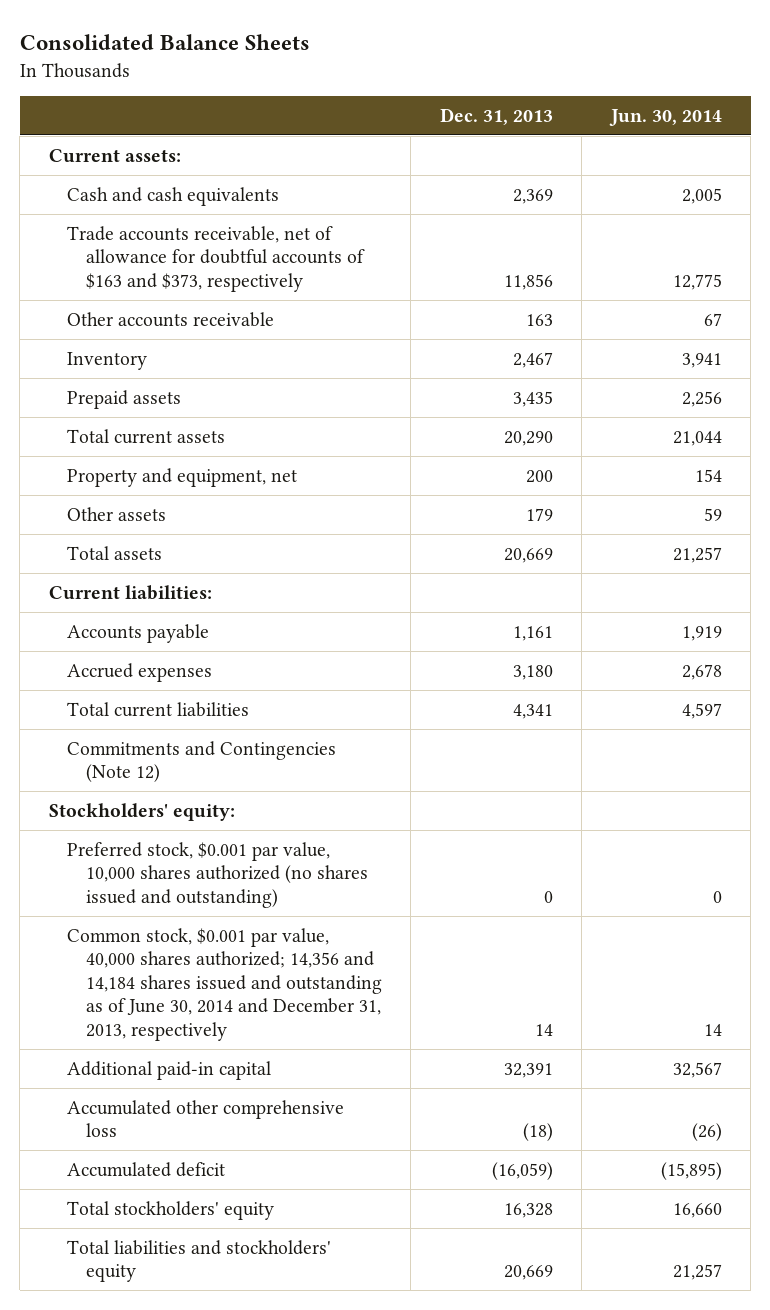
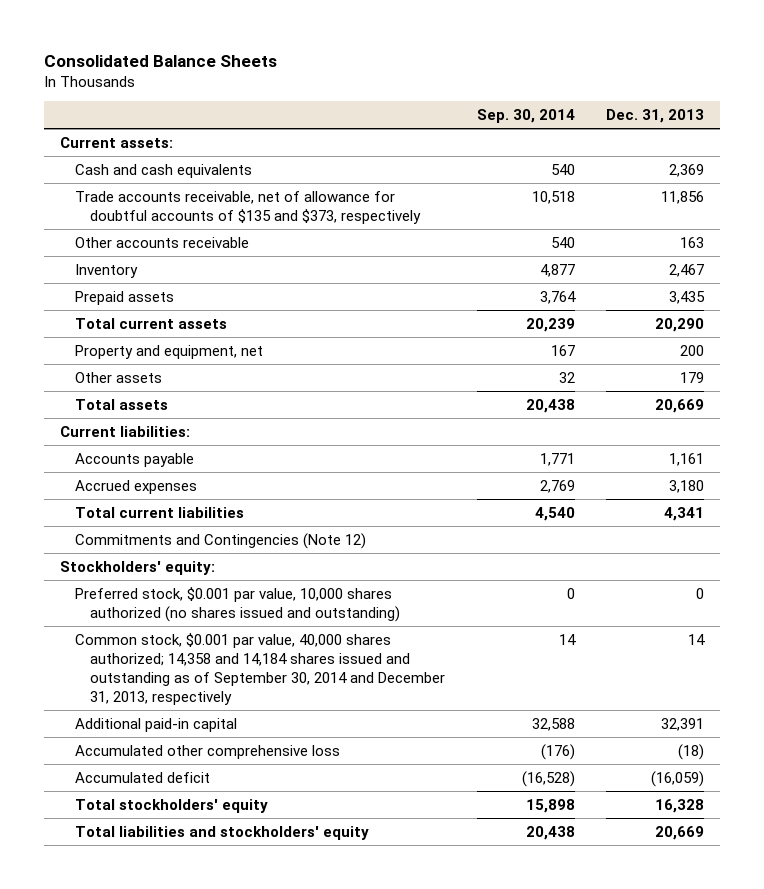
[608,108,722,126] Jun. 30, 2014 -> none
none -> [476,109,575,124] Sep. 30, 2014
[67,225,365,292] Trade accounts receivable, net of allowance for doubtful accounts of $163 and $373, respectively -> [74,190,421,224] Trade accounts receivable, net of allowance for doubtful accounts of $135 and $373, respectively
[67,927,382,1041] Common stock, $0.001 par value, 40,000 shares authorized; 14,356 and 14,184 shares issued and outstanding as of June 30, 2014 and December 31, 2013, respectively -> [74,632,445,705] Common stock, $0.001 par value, 40,000 shares authorized; 14,358 and 14,184 shares issued and outstanding as of September 30, 2014 and December 31, 2013, respectively

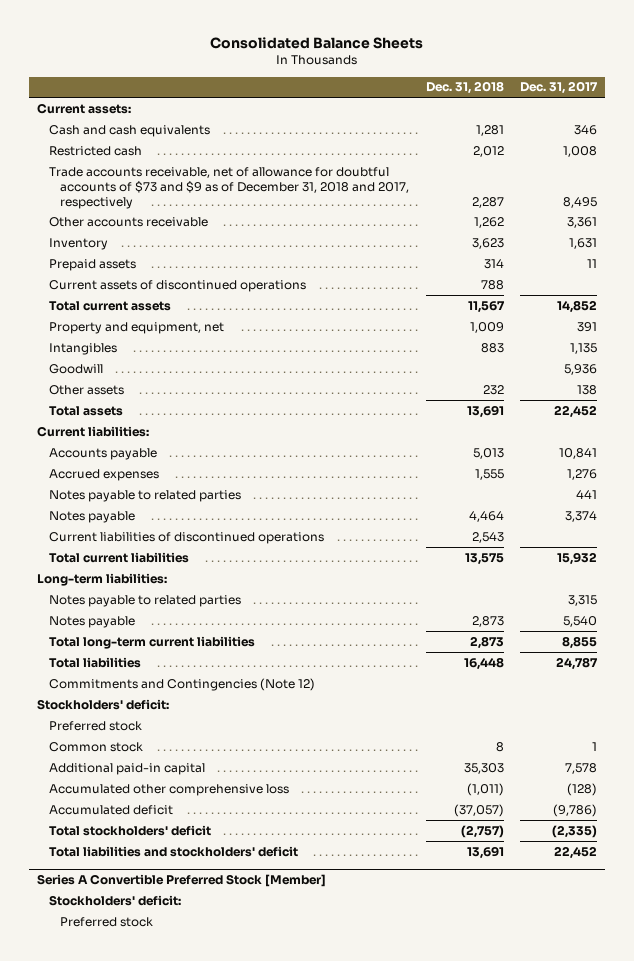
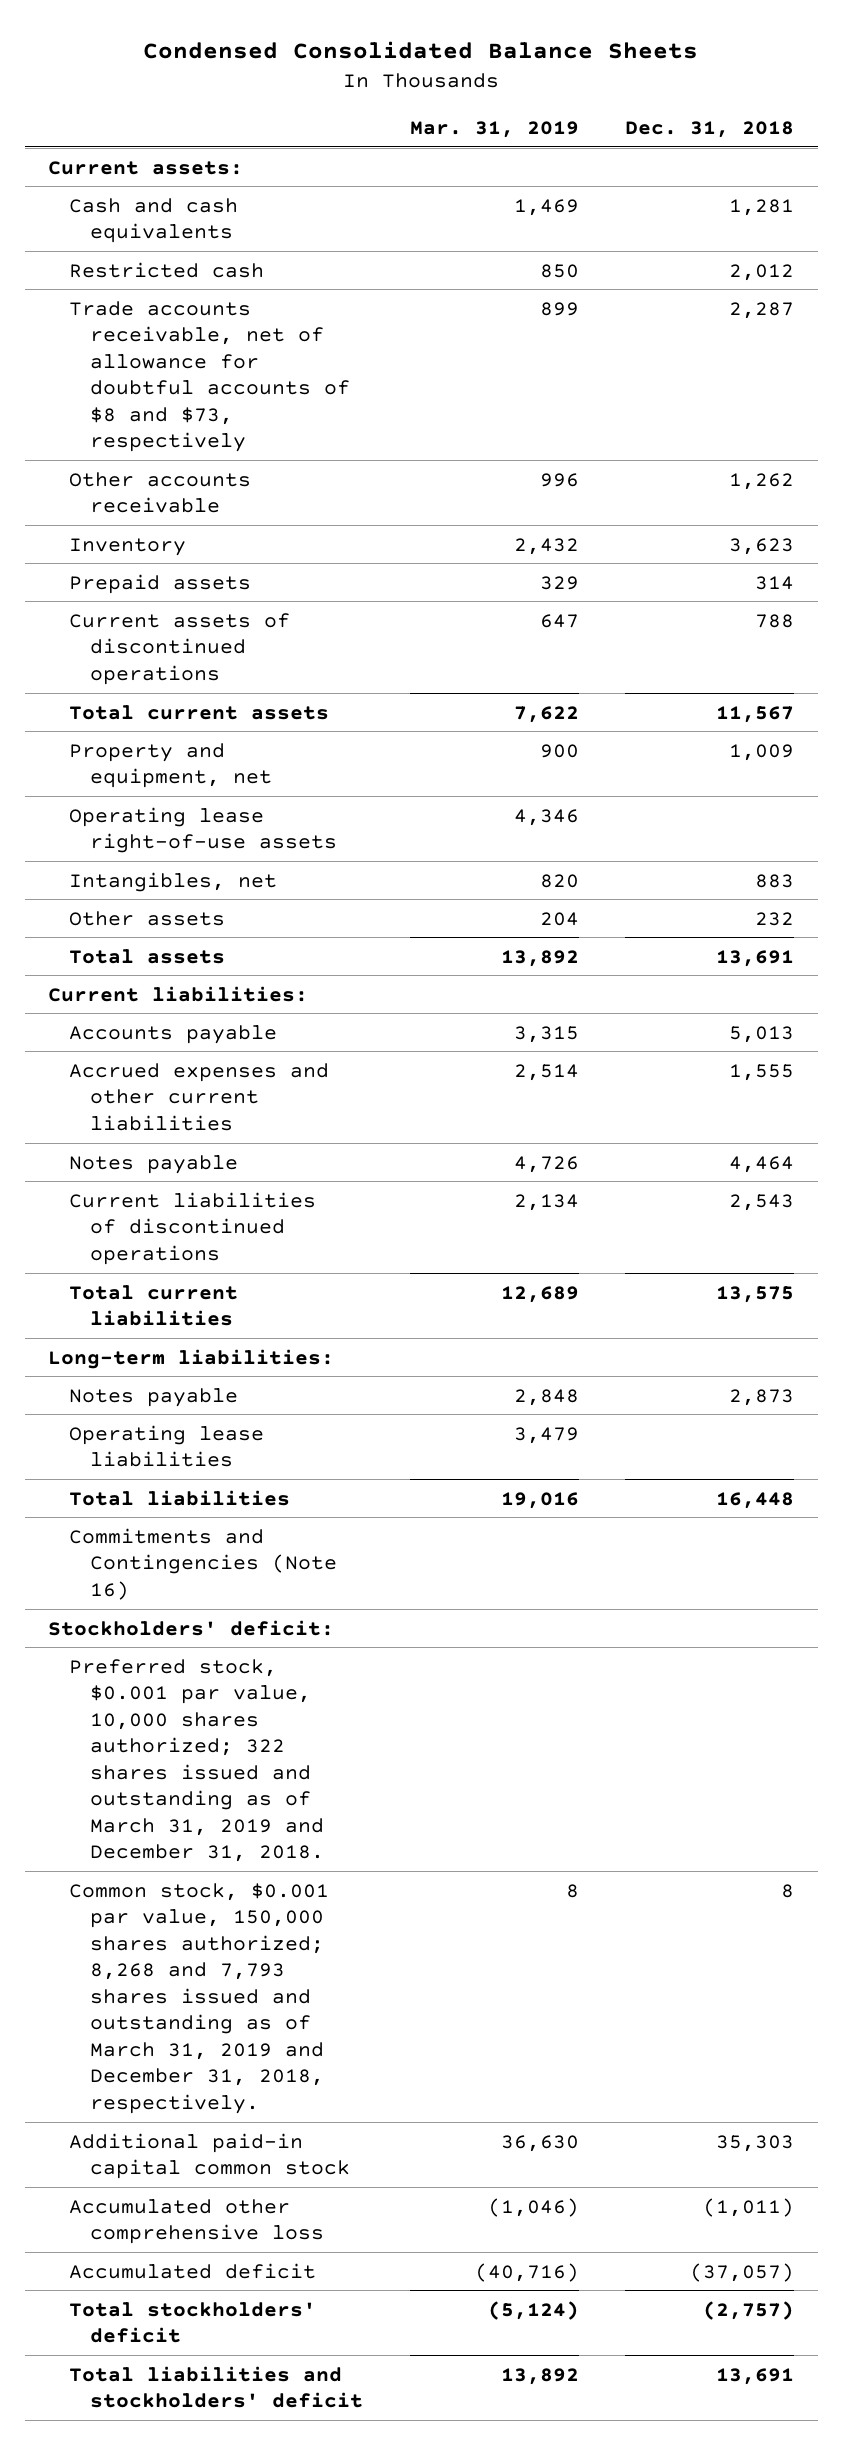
[209,36,423,49] Consolidated Balance Sheets -> [143,41,699,60] Condensed Consolidated Balance Sheets
[519,81,598,95] Dec. 31, 2017 -> none
none -> [409,121,579,139] Mar. 31, 2019
[48,166,410,209] Trade accounts receivable, net of allowance for doubtful accounts of $73 and $9 as of December 31, 2018 and 2017, respectively -> [69,300,350,453] Trade accounts receivable, net of allowance for doubtful accounts of $8 and $73, respectively
[48,363,103,374] Goodwill -> none
none -> [69,806,337,854] Operating lease right-of-use assets
[48,342,117,355] Intangibles -> [69,871,278,892] Intangibles, net
[48,489,241,502] Notes payable to related parties -> none
[48,468,159,481] Accrued expenses -> [69,1062,330,1131] Accrued expenses and other current liabilities
[48,594,241,607] Notes payable to related parties -> none
[48,635,255,649] Total long-term current liabilities -> none
none -> [69,1424,265,1468] Operating lease liabilities
[48,677,315,691] Commitments and Contingencies (Note 12) -> [69,1527,337,1600] Commitments and Contingencies (Note 16)
[48,720,142,731] Preferred stock -> [69,1658,324,1863] Preferred stock, $0.001 par value, 10,000 shares authorized; 322 shares issued and outstanding as of March 31, 2019 and December 31, 2018.
[48,741,143,752] Common stock -> [69,1882,330,2114] Common stock, $0.001 par value, 150,000 shares authorized; 8,268 and 7,793 shares issued and outstanding as of March 31, 2019 and December 31, 2018, respectively.
[48,762,205,775] Additional paid-in capital -> [69,2132,350,2180] Additional paid-in capital common stock
[37,874,327,888] Series A Convertible Preferred Stock [Member] -> none
[48,894,181,906] Stockholders' deficit: -> none
[60,916,154,927] Preferred stock -> none

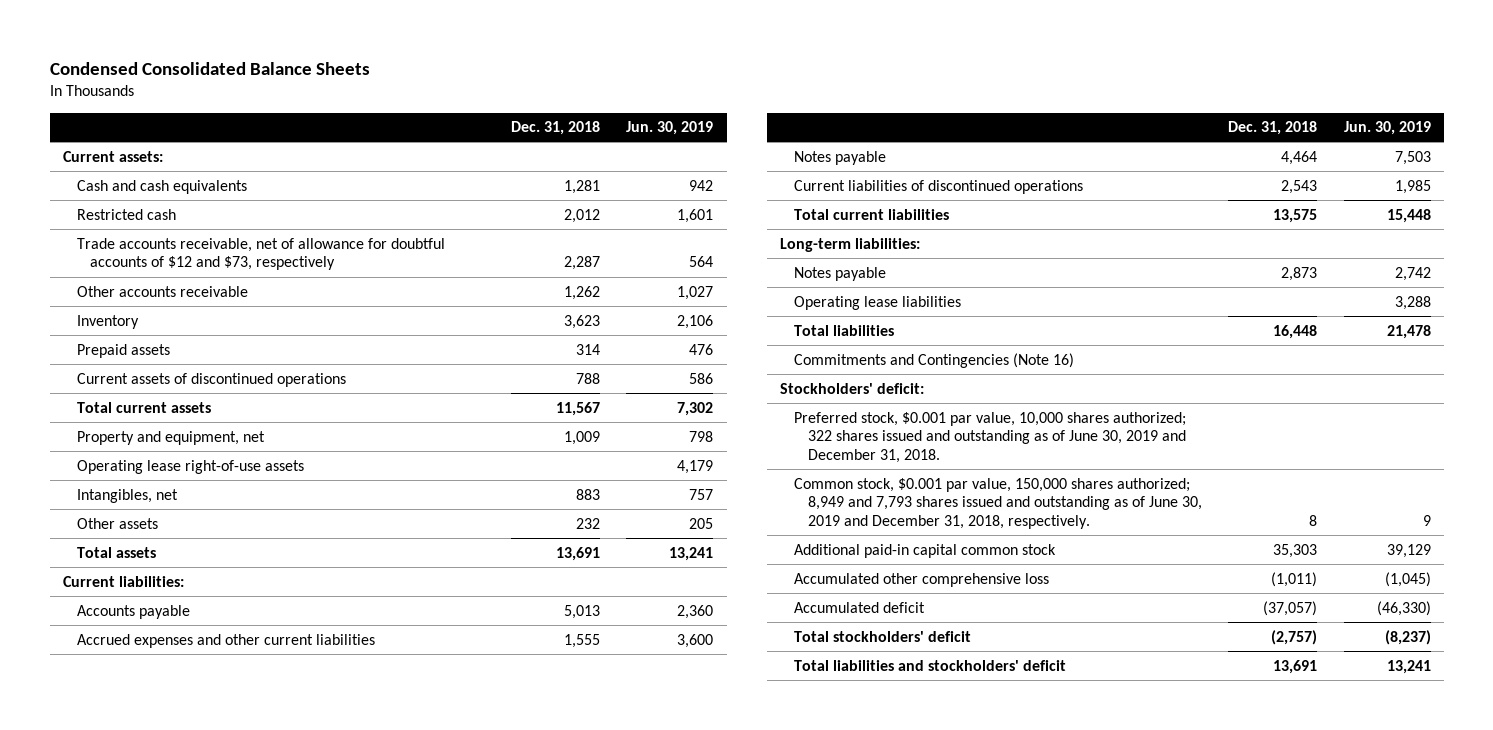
[409,121,579,139] Mar. 31, 2019 -> none
none -> [626,121,714,136] Jun. 30, 2019
[69,300,350,453] Trade accounts receivable, net of allowance for doubtful accounts of $8 and $73, respectively -> [76,237,445,271] Trade accounts receivable, net of allowance for doubtful accounts of $12 and $73, respectively
[69,1658,324,1863] Preferred stock, $0.001 par value, 10,000 shares authorized; 322 shares issued and outstanding as of March 31, 2019 and December 31, 2018. -> [794,411,1187,464] Preferred stock, $0.001 par value, 10,000 shares authorized; 322 shares issued and outstanding as of June 30, 2019 and December 31, 2018.
[69,1882,330,2114] Common stock, $0.001 par value, 150,000 shares authorized; 8,268 and 7,793 shares issued and outstanding as of March 31, 2019 and December 31, 2018, respectively. -> [794,477,1202,530] Common stock, $0.001 par value, 150,000 shares authorized; 8,949 and 7,793 shares issued and outstanding as of June 30, 2019 and December 31, 2018, respectively.

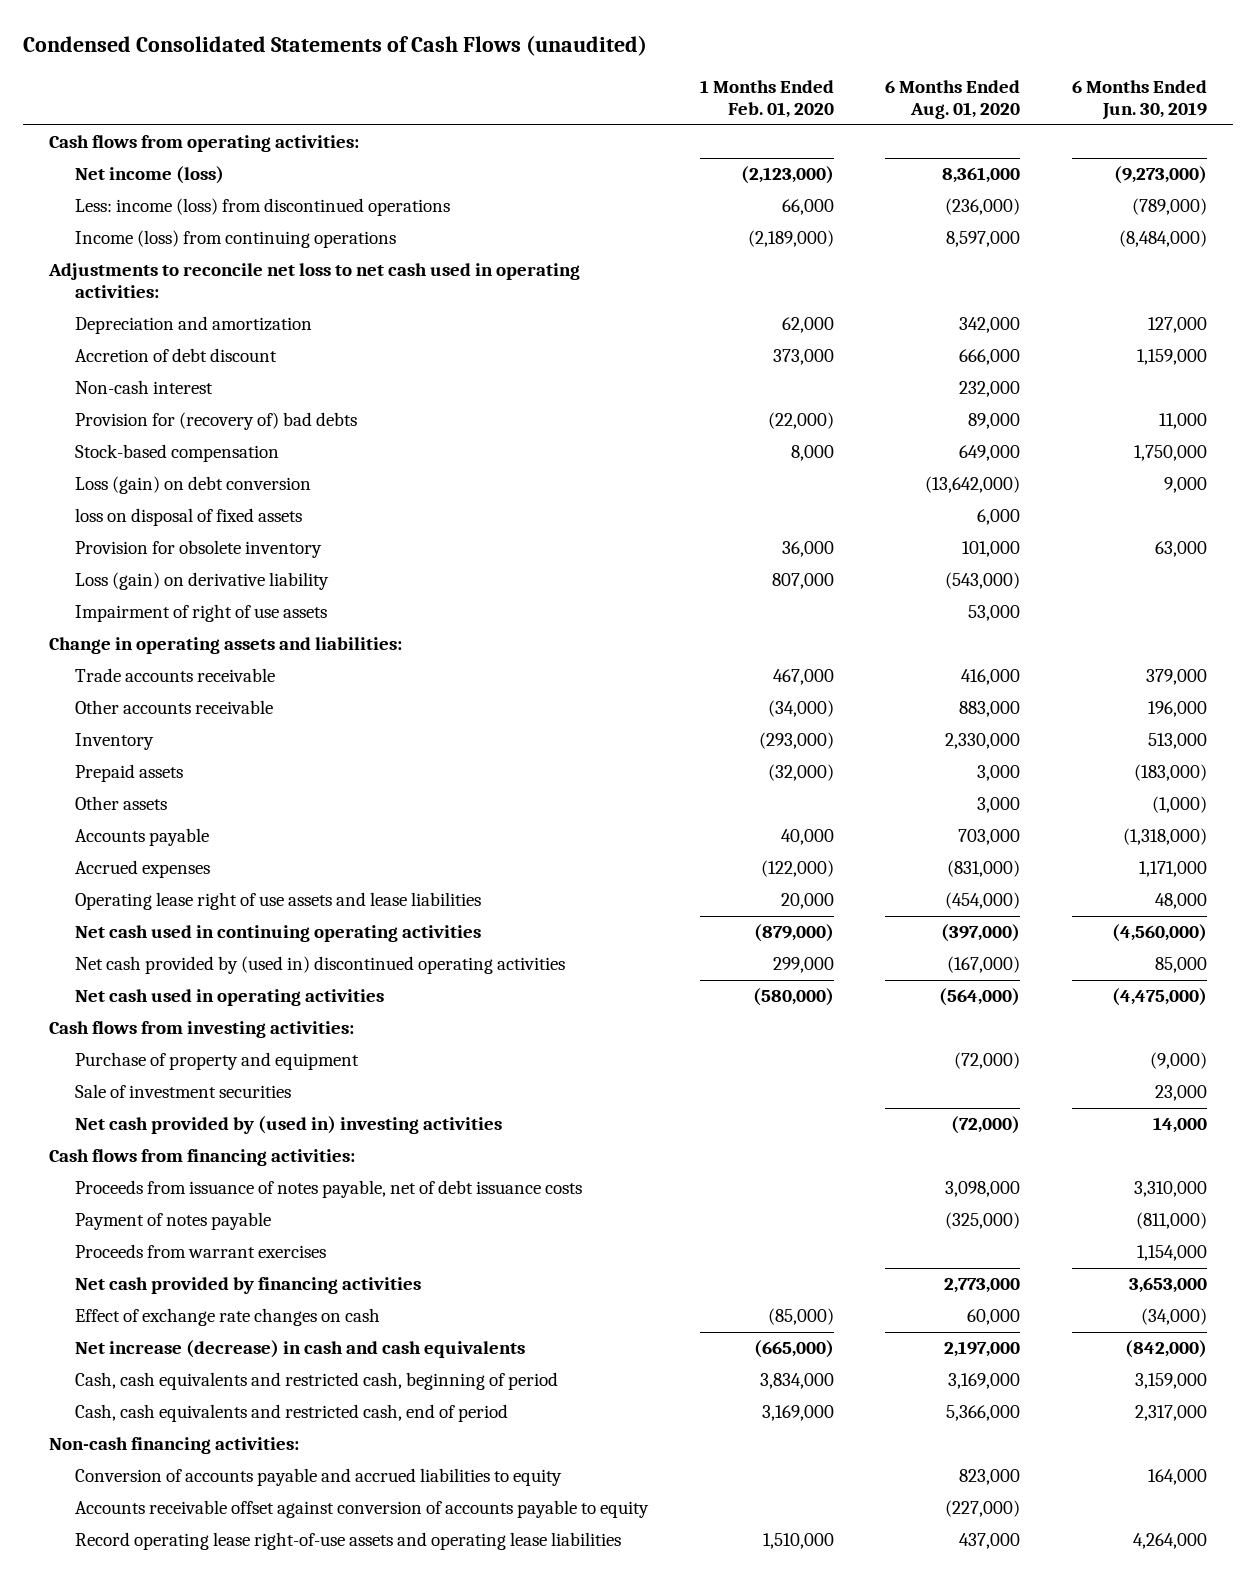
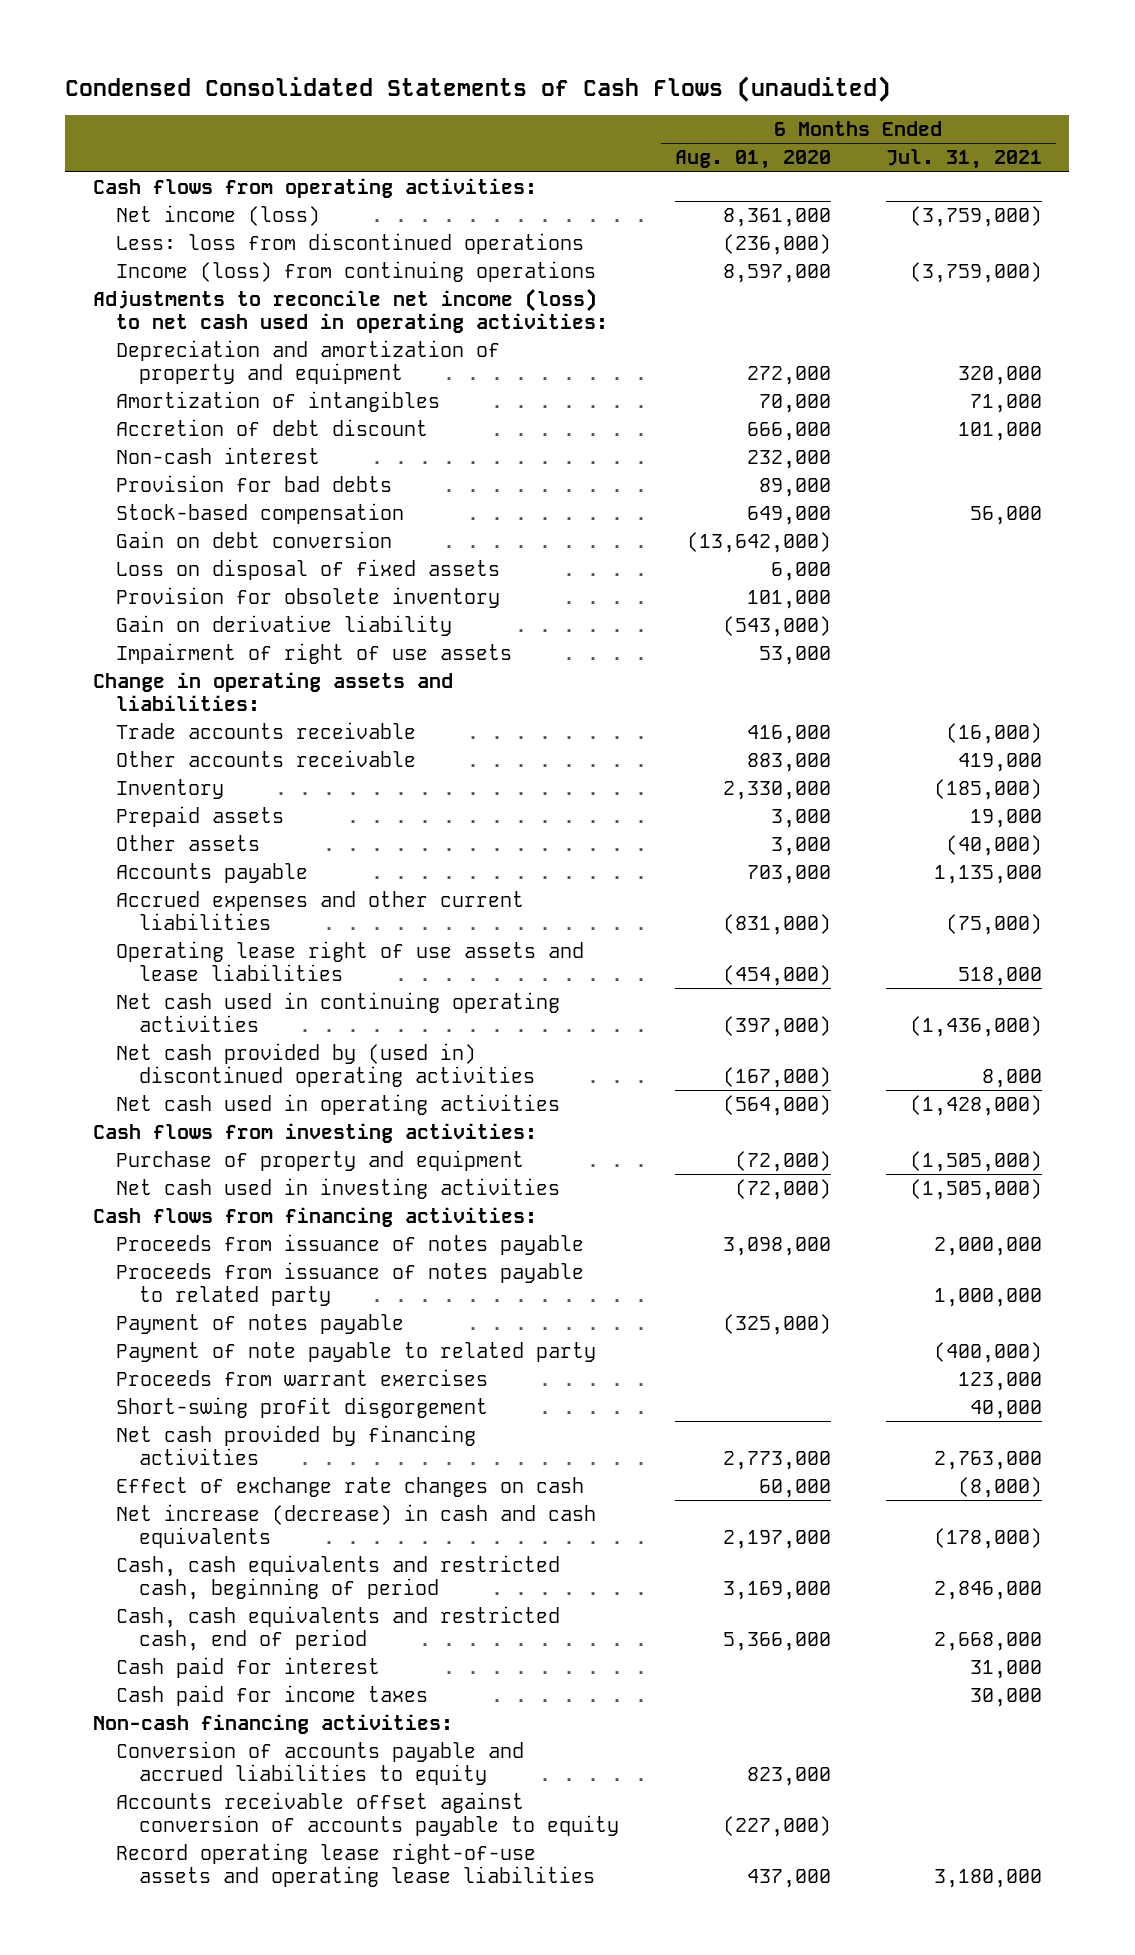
[699,80,834,119] 1 Months Ended Feb. 01, 2020 -> none
[1071,80,1207,121] 6 Months Ended Jun. 30, 2019 -> none
none -> [885,149,1042,170] Jul. 31, 2021
[75,198,451,217] Less: income (loss) from discontinued operations -> [116,232,585,254] Less: loss from discontinued operations
[47,263,580,299] Adjustments to reconcile net loss to net cash used in operating activities: -> [92,287,609,333] Adjustments to reconcile net income (loss) to net cash used in operating activities:
[75,316,313,335] Depreciation and amortization -> [116,339,501,384] Depreciation and amortization of property and equipment
[959,317,1021,334] 342,000 -> [746,365,831,385] 272,000
none -> [116,390,441,412] Amortization of intangibles
[75,412,358,431] Provision for (recovery of) bad debts -> [116,474,393,492] Provision for bad debts
[75,476,312,495] Loss (gain) on debt conversion -> [116,530,393,548] Gain on debt conversion
[75,508,303,527] loss on disposal of fixed assets -> [116,558,501,580] Loss on disposal of fixed assets
[75,572,330,591] Loss (gain) on derivative liability -> [116,614,453,636] Gain on derivative liability
[75,860,211,879] Accrued expenses -> [116,890,525,930] Accrued expenses and other current liabilities
[75,1084,292,1099] Sale of investment securities -> none
[75,1116,503,1135] Net cash provided by (used in) investing activities -> [116,1177,561,1199] Net cash used in investing activities
[75,1180,583,1199] Proceeds from issuance of notes payable, net of debt issuance costs -> [116,1233,585,1255] Proceeds from issuance of notes payable
none -> [116,1261,585,1306] Proceeds from issuance of notes payable to related party
none -> [116,1341,597,1362] Payment of note payable to related party
none -> [116,1396,489,1418] Short-swing profit disgorgement
none -> [116,1656,381,1678] Cash paid for interest
none -> [116,1684,429,1706] Cash paid for income taxes

